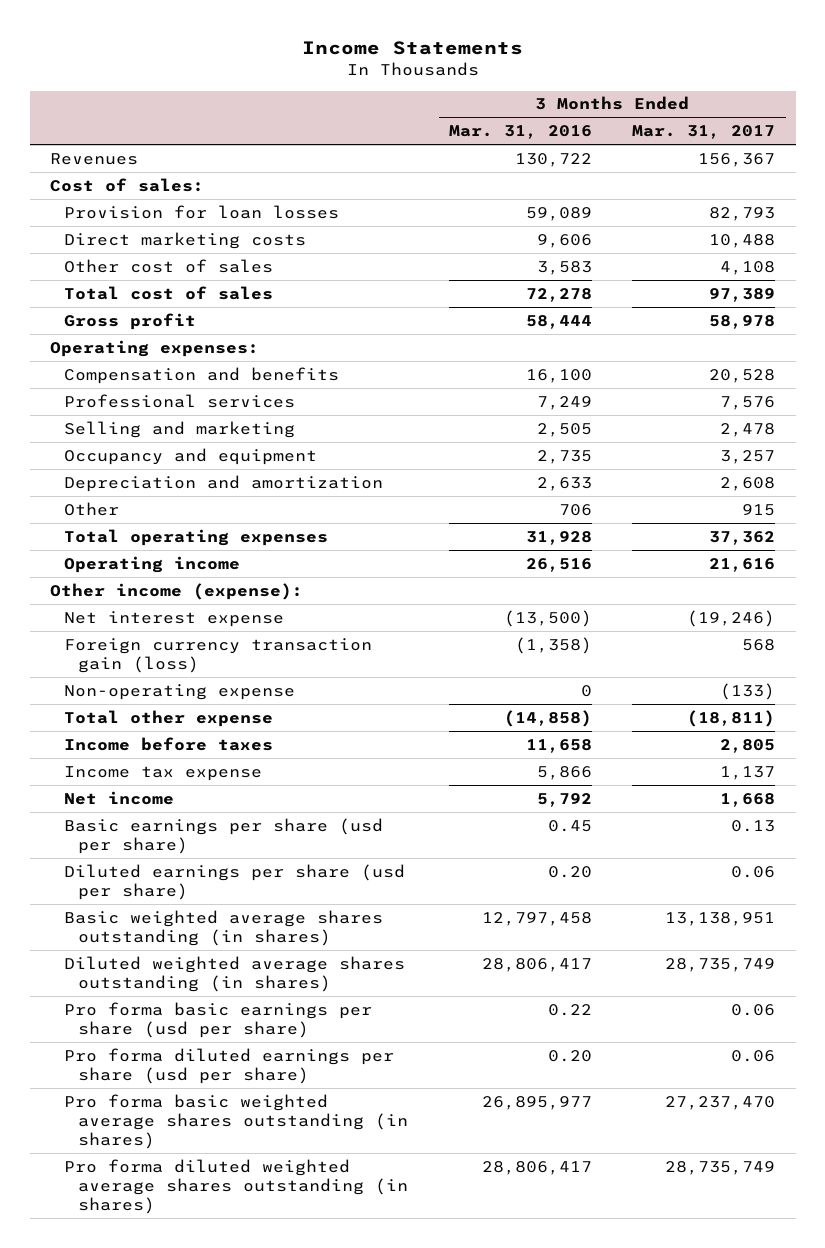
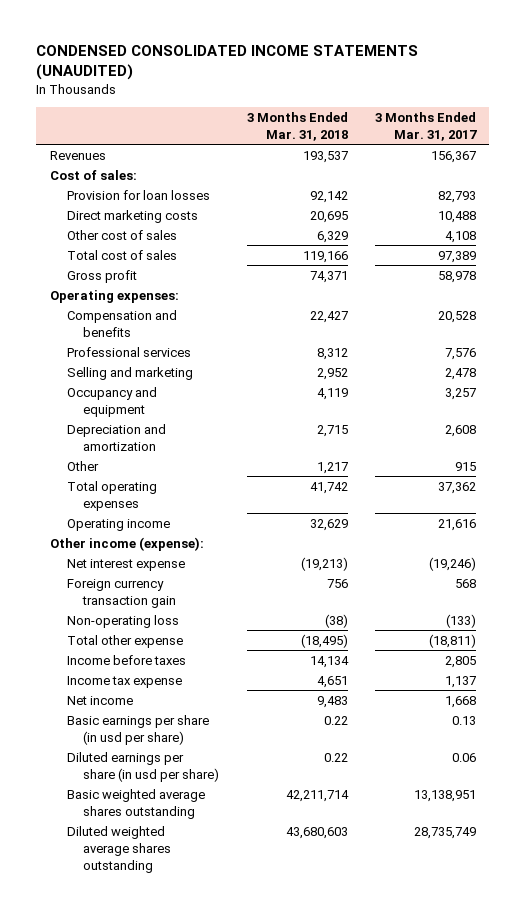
[301,40,523,55] Income Statements -> [36,45,419,81] CONDENSED CONSOLIDATED INCOME STATEMENTS (UNAUDITED)
[448,125,592,140] Mar. 31, 2016 -> none
none -> [246,111,348,141] 3 Months Ended Mar. 31, 2018
[64,637,373,674] Foreign currency transaction gain (loss) -> [66,578,177,608] Foreign currency transaction gain
[64,683,296,700] Non-operating expense -> [66,614,179,628] Non-operating loss
[64,1001,373,1039] Pro forma basic earnings per share (usd per share) -> none
[64,1047,395,1085] Pro forma diluted earnings per share (usd per share) -> none
[64,1093,409,1150] Pro forma basic weighted average shares outstanding (in shares) -> none
[64,1158,409,1215] Pro forma diluted weighted average shares outstanding (in shares) -> none
[64,817,384,855] Basic earnings per share (usd per share) -> [66,714,209,745] Basic earnings per share (in usd per share)
[64,863,406,901] Diluted earnings per share (usd per share) -> [66,751,220,782] Diluted earnings per share (in usd per share)
[64,909,384,947] Basic weighted average shares outstanding (in shares) -> [66,788,205,819] Basic weighted average shares outstanding
[64,955,406,993] Diluted weighted average shares outstanding (in shares) -> [66,825,172,873] Diluted weighted average shares outstanding

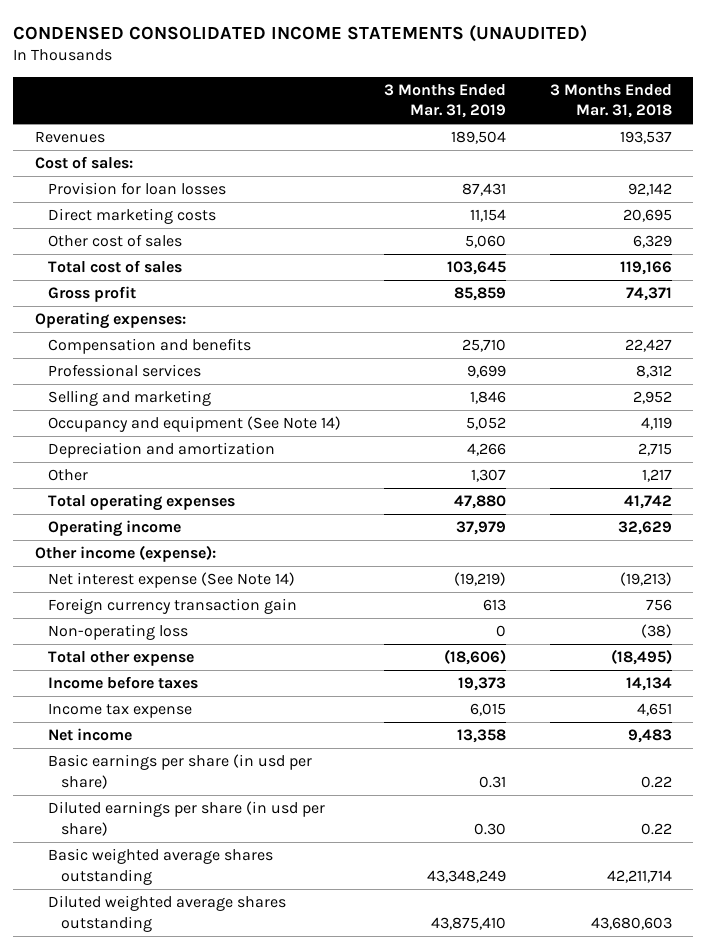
[374,111,477,141] 3 Months Ended Mar. 31, 2017 -> none
none -> [384,83,507,119] 3 Months Ended Mar. 31, 2019
[66,386,157,417] Occupancy and equipment -> [48,416,342,433] Occupancy and equipment (See Note 14)
[66,558,185,571] Net interest expense -> [48,572,296,589] Net interest expense (See Note 14)

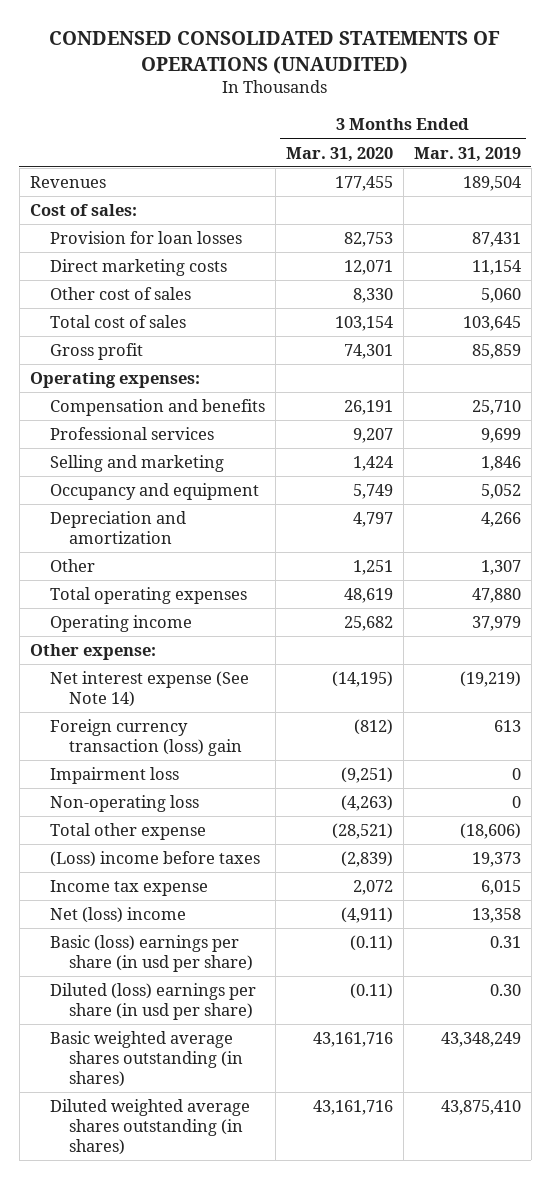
[13,24,588,42] CONDENSED CONSOLIDATED INCOME STATEMENTS (UNAUDITED) -> [49,31,501,74] CONDENSED CONSOLIDATED STATEMENTS OF OPERATIONS (UNAUDITED)
[549,83,672,119] 3 Months Ended Mar. 31, 2018 -> none
none -> [285,146,393,162] Mar. 31, 2020
[48,416,342,433] Occupancy and equipment (See Note 14) -> [49,483,259,501] Occupancy and equipment
[34,545,216,563] Other income (expense): -> [29,644,156,661] Other expense:
[48,598,298,615] Foreign currency transaction gain -> [49,719,243,756] Foreign currency transaction (loss) gain
none -> [49,767,179,785] Impairment loss
[48,676,199,690] Income before taxes -> [49,851,260,868] (Loss) income before taxes
[48,728,133,742] Net income -> [49,907,186,924] Net (loss) income
[48,754,313,789] Basic earnings per share (in usd per share) -> [49,935,254,972] Basic (loss) earnings per share (in usd per share)
[48,801,326,836] Diluted earnings per share (in usd per share) -> [49,983,256,1020] Diluted (loss) earnings per share (in usd per share)
[48,848,274,885] Basic weighted average shares outstanding -> [49,1031,244,1087] Basic weighted average shares outstanding (in shares)
[48,895,287,932] Diluted weighted average shares outstanding -> [49,1099,250,1155] Diluted weighted average shares outstanding (in shares)

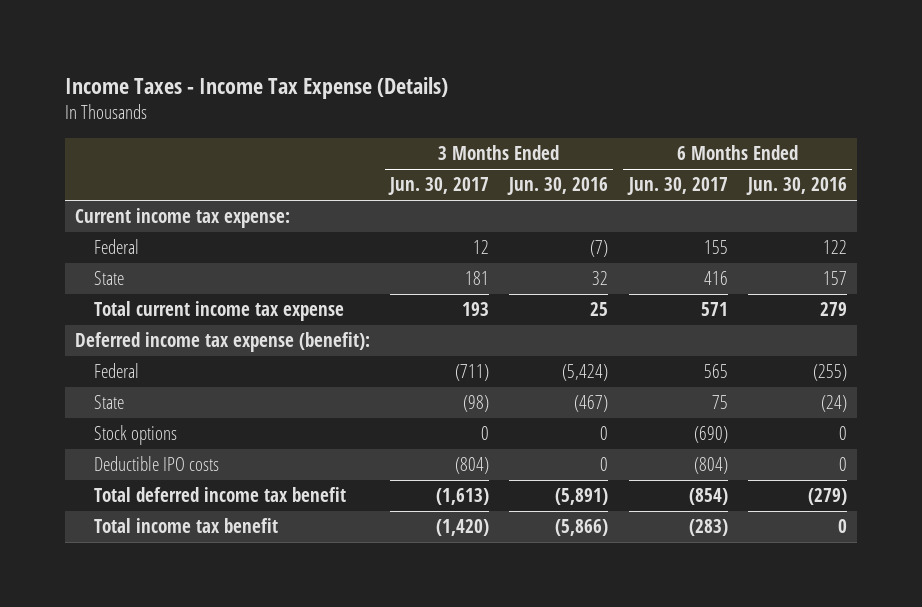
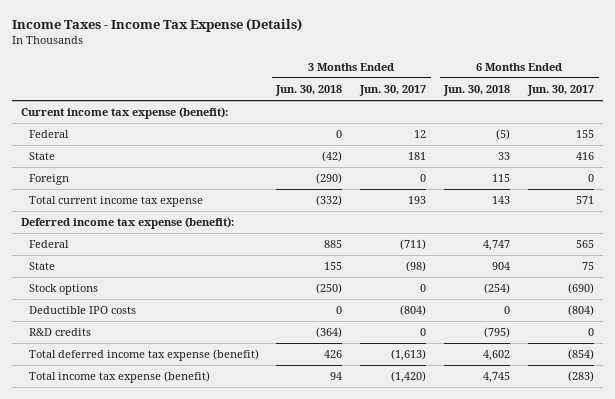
[507,177,609,196] Jun. 30, 2016 -> none
[745,177,847,196] Jun. 30, 2016 -> none
none -> [275,84,343,96] Jun. 30, 2018
none -> [443,84,511,96] Jun. 30, 2018
[74,208,290,229] Current income tax expense: -> [20,107,228,120] Current income tax expense (benefit):
none -> [28,174,69,186] Foreign
none -> [28,328,91,337] R&D credits
[94,487,347,503] Total deferred income tax benefit -> [28,349,259,362] Total deferred income tax expense (benefit)
[94,518,279,534] Total income tax benefit -> [28,371,210,384] Total income tax expense (benefit)

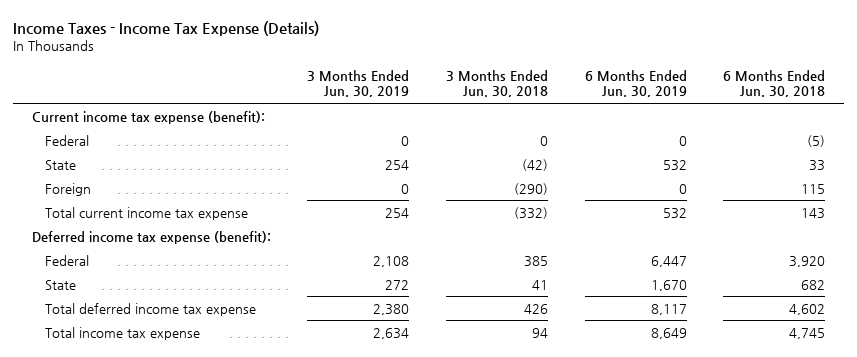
[359,84,427,96] Jun. 30, 2017 -> none
[527,84,595,96] Jun. 30, 2017 -> none
none -> [307,69,410,98] 3 Months Ended Jun. 30, 2019
none -> [584,69,687,98] 6 Months Ended Jun. 30, 2019
[28,284,98,296] Stock options -> none
[28,306,136,315] Deductible IPO costs -> none
[28,328,91,337] R&D credits -> none
[324,240,343,249] 885 -> [523,255,548,267] 385
[483,240,511,252] 4,747 -> [789,255,826,267] 3,920
[324,262,343,271] 155 -> [531,279,548,290] 41
[492,262,511,271] 904 -> [801,279,826,290] 682
[28,349,259,362] Total deferred income tax expense (benefit) -> [44,302,256,316] Total deferred income tax expense
[28,371,210,384] Total income tax expense (benefit) -> [44,326,200,340] Total income tax expense

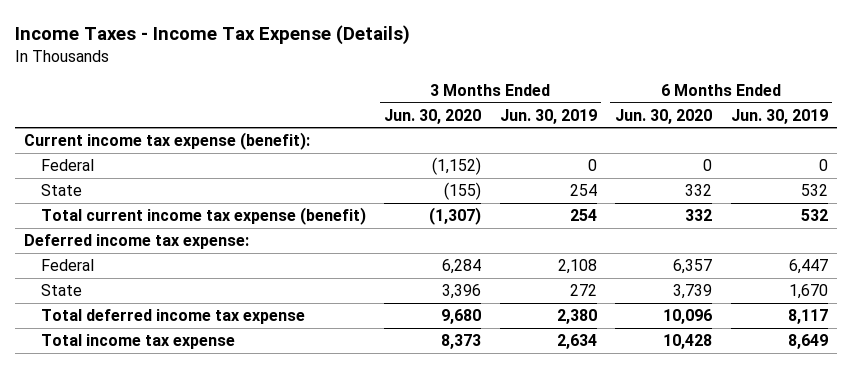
[445,69,548,98] 3 Months Ended Jun. 30, 2018 -> none
[723,69,826,98] 6 Months Ended Jun. 30, 2018 -> none
none -> [384,108,482,124] Jun. 30, 2020
none -> [615,108,713,124] Jun. 30, 2020
[44,182,91,196] Foreign -> none
[44,206,248,220] Total current income tax expense -> [40,207,366,226] Total current income tax expense (benefit)
[31,230,271,244] Deferred income tax expense (benefit): -> [23,234,249,250] Deferred income tax expense:

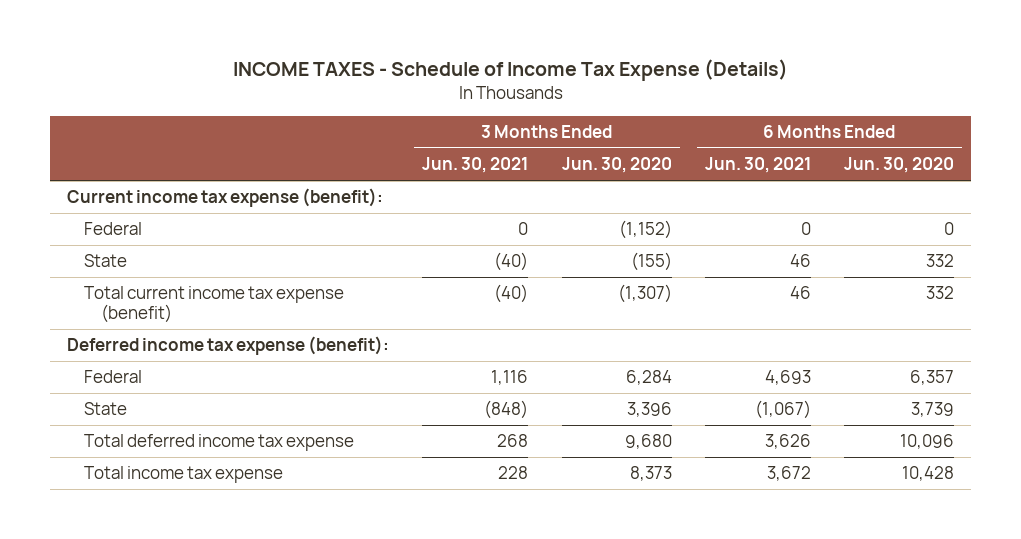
[14,24,410,45] Income Taxes - Income Tax Expense (Details) -> [232,59,788,82] INCOME TAXES - Schedule of Income Tax Expense (Details)
[499,108,597,124] Jun. 30, 2019 -> none
[730,108,828,124] Jun. 30, 2019 -> none
none -> [422,157,529,174] Jun. 30, 2021
none -> [704,157,811,174] Jun. 30, 2021
[23,234,249,250] Deferred income tax expense: -> [67,336,390,356] Deferred income tax expense (benefit):

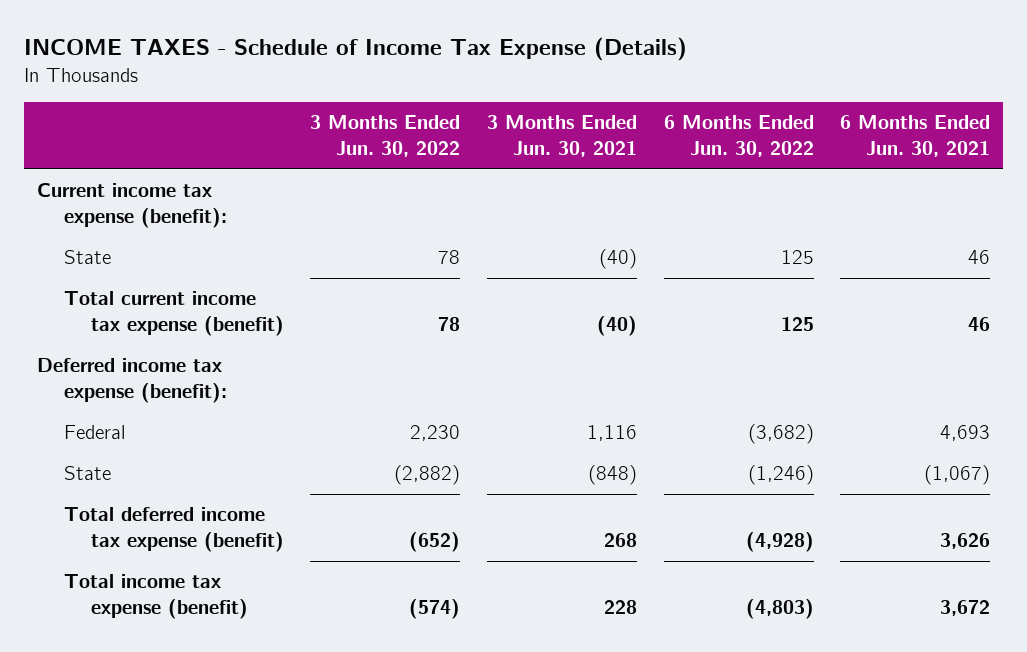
[561,157,672,174] Jun. 30, 2020 -> none
[844,157,955,174] Jun. 30, 2020 -> none
none -> [310,115,461,158] 3 Months Ended Jun. 30, 2022
none -> [663,115,814,158] 6 Months Ended Jun. 30, 2022
[83,222,142,236] Federal -> none
[83,434,354,452] Total deferred income tax expense -> [63,507,284,553] Total deferred income tax expense (benefit)
[83,466,283,484] Total income tax expense -> [63,574,248,620] Total income tax expense (benefit)

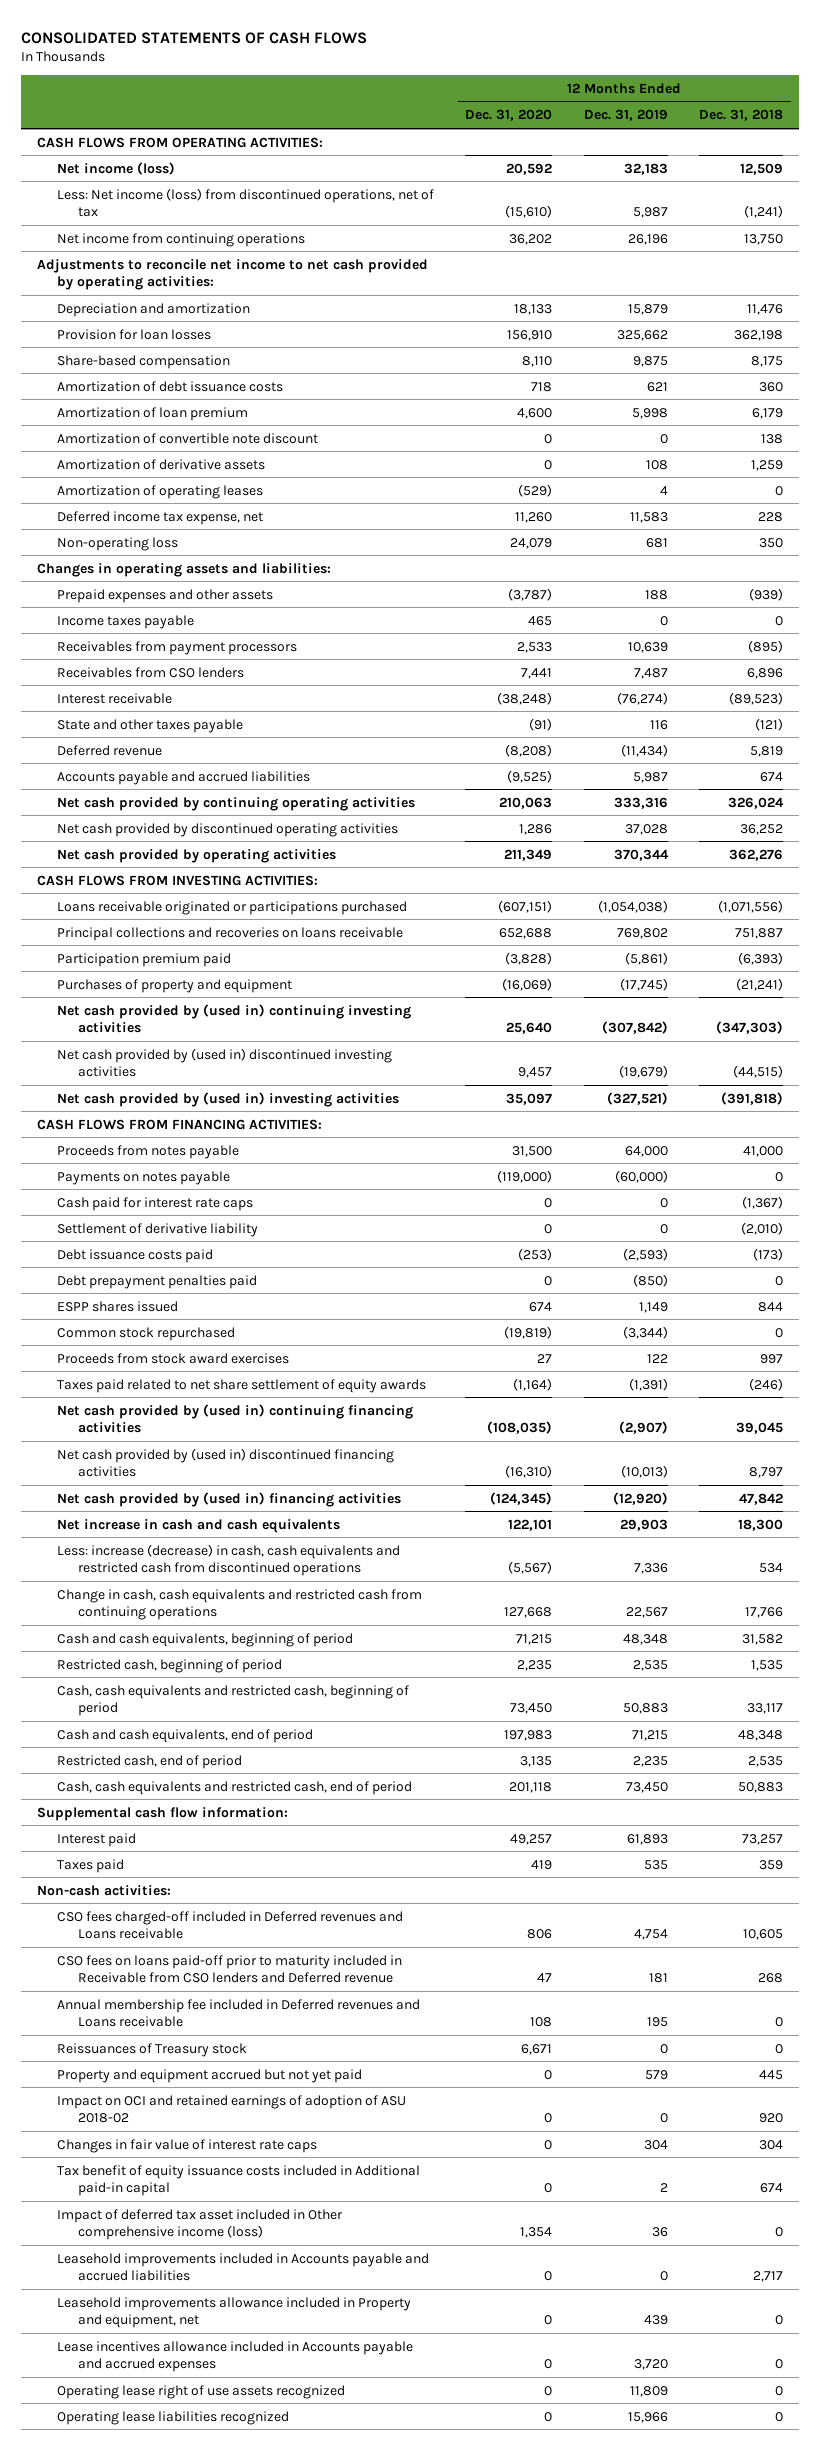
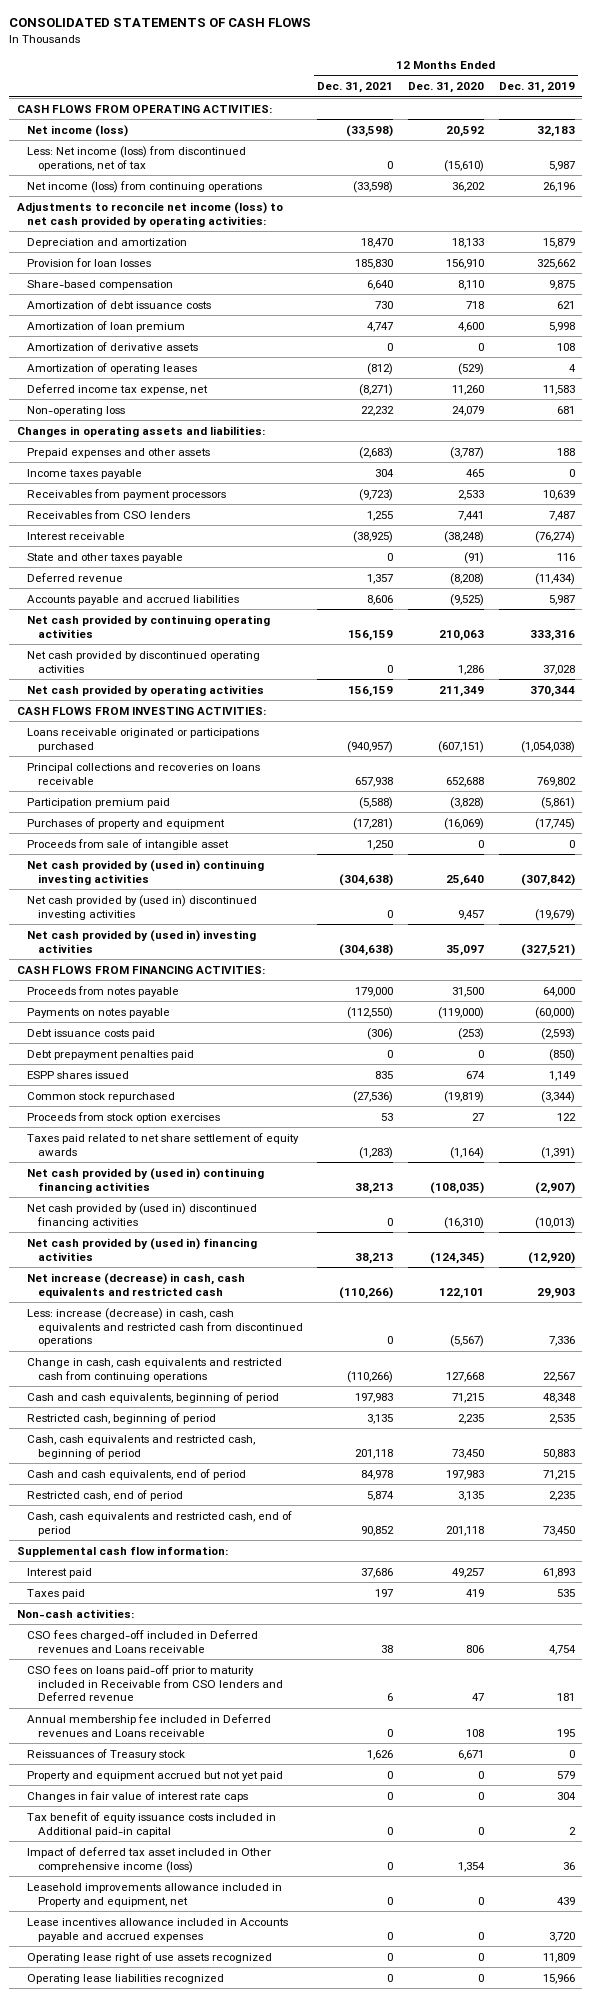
[698,109,783,122] Dec. 31, 2018 -> none
none -> [317,82,394,94] Dec. 31, 2021
[57,232,306,247] Net income from continuing operations -> [27,180,263,193] Net income (loss) from continuing operations
[36,258,428,290] Adjustments to reconcile net income to net cash provided by operating activities: -> [16,201,283,227] Adjustments to reconcile net income (loss) to net cash provided by operating activities:
[57,432,319,444] Amortization of convertible note discount -> none
none -> [27,838,230,850] Proceeds from sale of intangible asset
[57,1196,254,1211] Cash paid for interest rate caps -> none
[57,1222,259,1237] Settlement of derivative liability -> none
[57,1352,290,1364] Proceeds from stock award exercises -> [27,1111,221,1123] Proceeds from stock option exercises
[57,1518,341,1533] Net increase in cash and cash equivalents -> [27,1272,246,1298] Net increase (decrease) in cash, cash equivalents and restricted cash
[57,2094,407,2123] Impact on OCI and retained earnings of adoption of ASU 2018-02 -> none
[57,2252,430,2281] Leasehold improvements included in Accounts payable and accrued liabilities -> none

